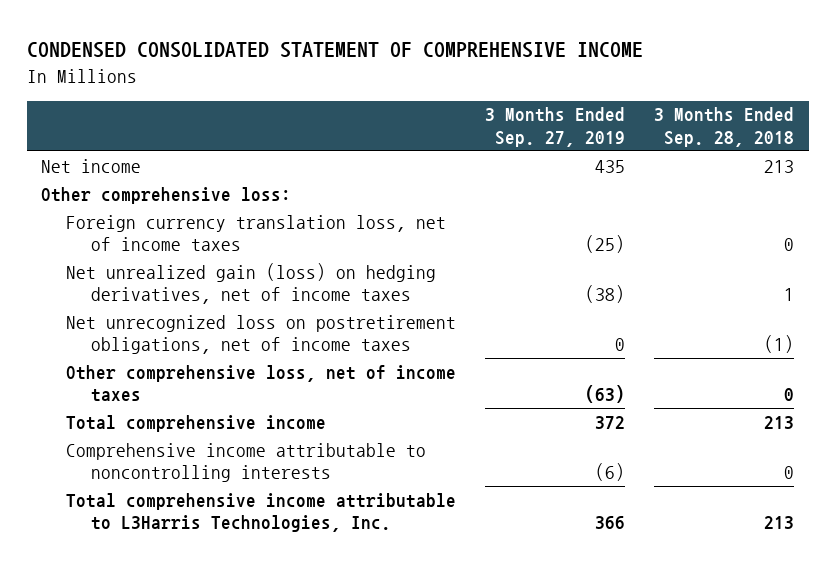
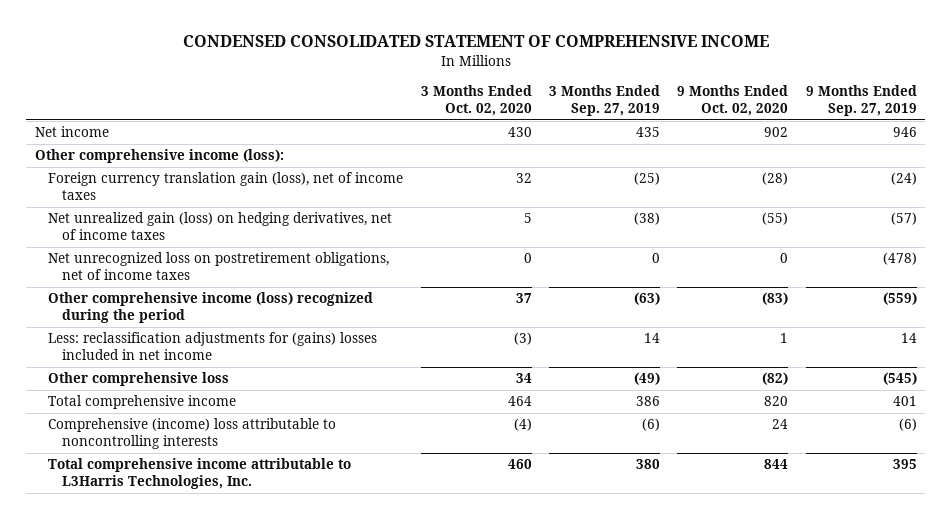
[654,107,795,147] 3 Months Ended Sep. 28, 2018 -> none
none -> [420,85,532,117] 3 Months Ended Oct. 02, 2020
none -> [677,85,789,117] 9 Months Ended Oct. 02, 2020
none -> [805,85,917,117] 9 Months Ended Sep. 27, 2019
[41,186,292,204] Other comprehensive loss: -> [34,149,284,164] Other comprehensive income (loss):
[65,214,446,252] Foreign currency translation loss, net of income taxes -> [48,172,404,201] Foreign currency translation gain (loss), net of income taxes
none -> [48,292,374,324] Other comprehensive income (loss) recognized during the period
none -> [48,332,378,361] Less: reclassification adjustments for (gains) losses included in net income
[65,364,456,403] Other comprehensive loss, net of income taxes -> [48,372,230,387] Other comprehensive loss
[585,385,626,404] (63) -> [634,372,661,386] (49)
[595,415,626,429] 372 -> [636,396,661,407] 386
[65,442,426,483] Comprehensive income attributable to noncontrolling interests -> [48,418,337,450] Comprehensive (income) loss attributable to noncontrolling interests
[595,516,626,530] 366 -> [636,459,661,470] 380

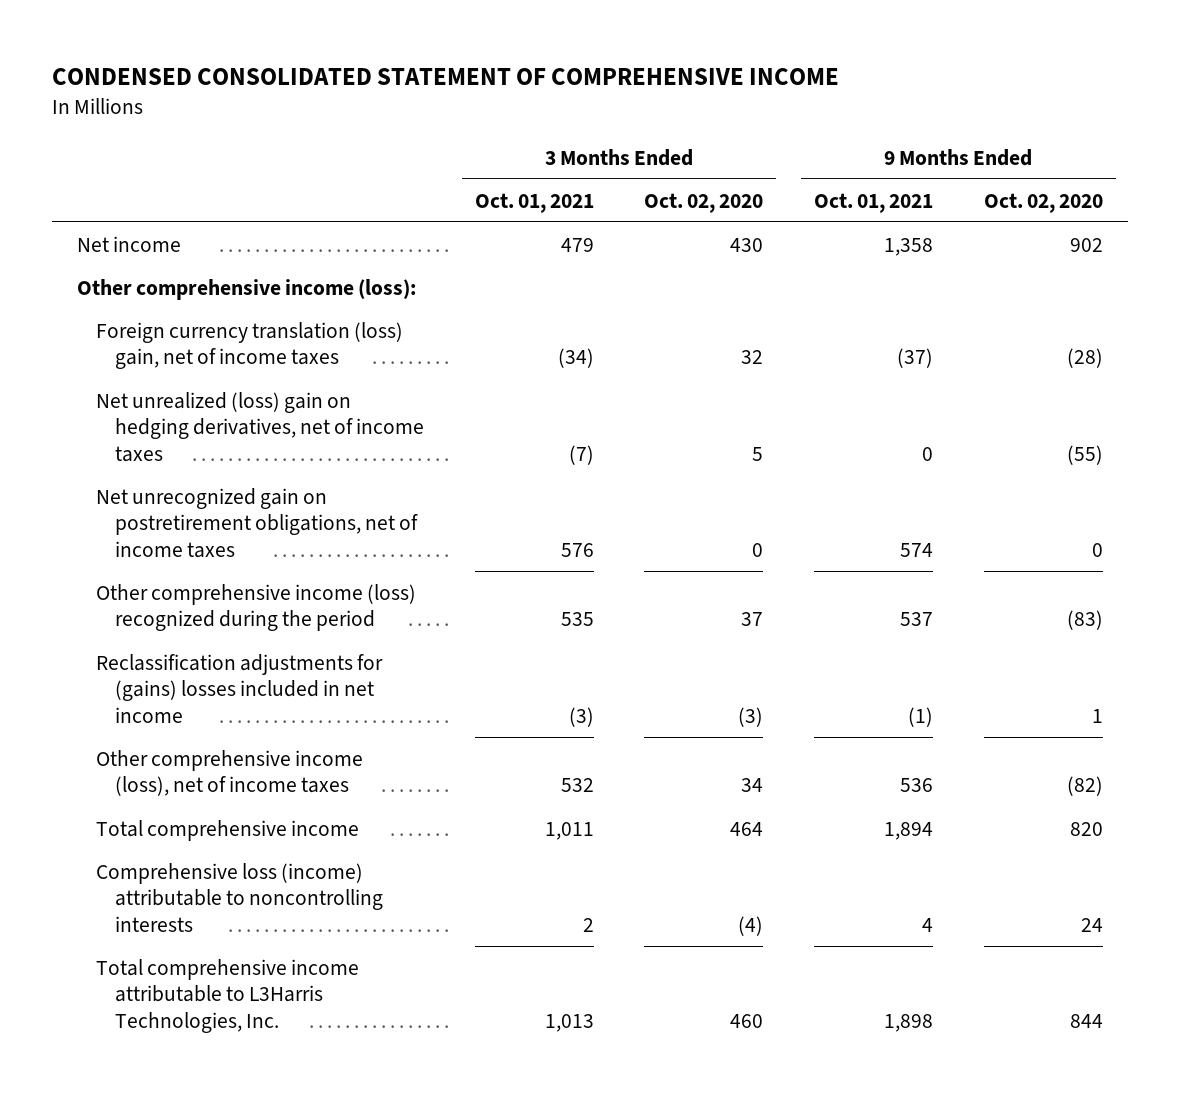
[549,85,661,117] 3 Months Ended Sep. 27, 2019 -> none
[805,85,917,117] 9 Months Ended Sep. 27, 2019 -> none
none -> [474,192,594,213] Oct. 01, 2021
none -> [814,192,934,213] Oct. 01, 2021
[48,172,404,201] Foreign currency translation gain (loss), net of income taxes -> [95,321,403,370] Foreign currency translation (loss) gain, net of income taxes
[48,212,393,241] Net unrealized gain (loss) on hedging derivatives, net of income taxes -> [95,391,424,463] Net unrealized (loss) gain on hedging derivatives, net of income taxes
[48,252,390,281] Net unrecognized loss on postretirement obligations, net of income taxes -> [95,487,418,559] Net unrecognized gain on postretirement obligations, net of income taxes
[48,332,378,361] Less: reclassification adjustments for (gains) losses included in net income -> [95,653,383,724] Reclassification adjustments for (gains) losses included in net income
[48,372,230,387] Other comprehensive loss -> [95,749,363,797] Other comprehensive income (loss), net of income taxes
[48,418,337,450] Comprehensive (income) loss attributable to noncontrolling interests -> [95,862,383,933] Comprehensive loss (income) attributable to noncontrolling interests

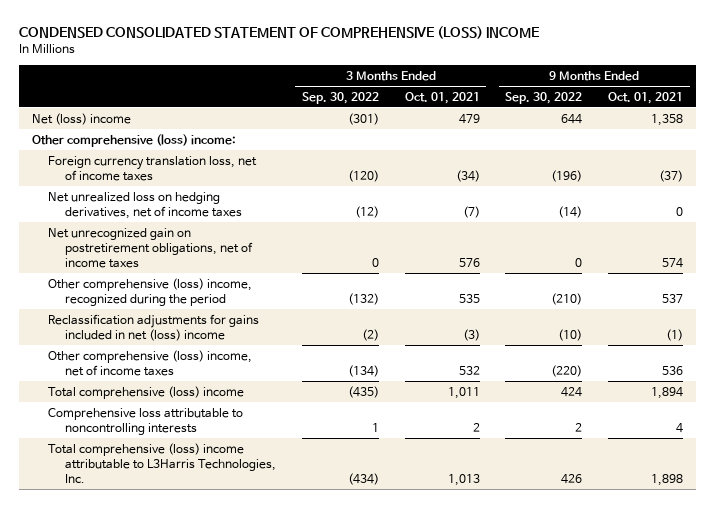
[51,68,839,86] CONDENSED CONSOLIDATED STATEMENT OF COMPREHENSIVE INCOME -> [18,26,539,40] CONDENSED CONSOLIDATED STATEMENT OF COMPREHENSIVE (LOSS) INCOME
[644,192,764,213] Oct. 02, 2020 -> none
[983,192,1103,213] Oct. 02, 2020 -> none
none -> [301,91,379,104] Sep. 30, 2022
none -> [505,91,583,104] Sep. 30, 2022
[77,235,182,252] Net income -> [31,112,131,125] Net (loss) income
[77,278,417,300] Other comprehensive income (loss): -> [31,133,236,147] Other comprehensive (loss) income:
[95,321,403,370] Foreign currency translation (loss) gain, net of income taxes -> [48,155,258,182] Foreign currency translation loss, net of income taxes
[95,391,424,463] Net unrealized (loss) gain on hedging derivatives, net of income taxes -> [48,191,242,220] Net unrealized loss on hedging derivatives, net of income taxes
[95,583,416,632] Other comprehensive income (loss) recognized during the period -> [48,277,253,307] Other comprehensive (loss) income, recognized during the period
[95,653,383,724] Reclassification adjustments for (gains) losses included in net income -> [48,313,260,342] Reclassification adjustments for gains included in net (loss) income
[95,749,363,797] Other comprehensive income (loss), net of income taxes -> [48,349,253,377] Other comprehensive (loss) income, net of income taxes
[95,819,359,841] Total comprehensive income -> [48,385,245,399] Total comprehensive (loss) income
[95,862,383,933] Comprehensive loss (income) attributable to noncontrolling interests -> [48,407,244,436] Comprehensive loss attributable to noncontrolling interests
[95,958,359,1034] Total comprehensive income attributable to L3Harris Technologies, Inc. -> [48,442,276,485] Total comprehensive (loss) income attributable to L3Harris Technologies, Inc.

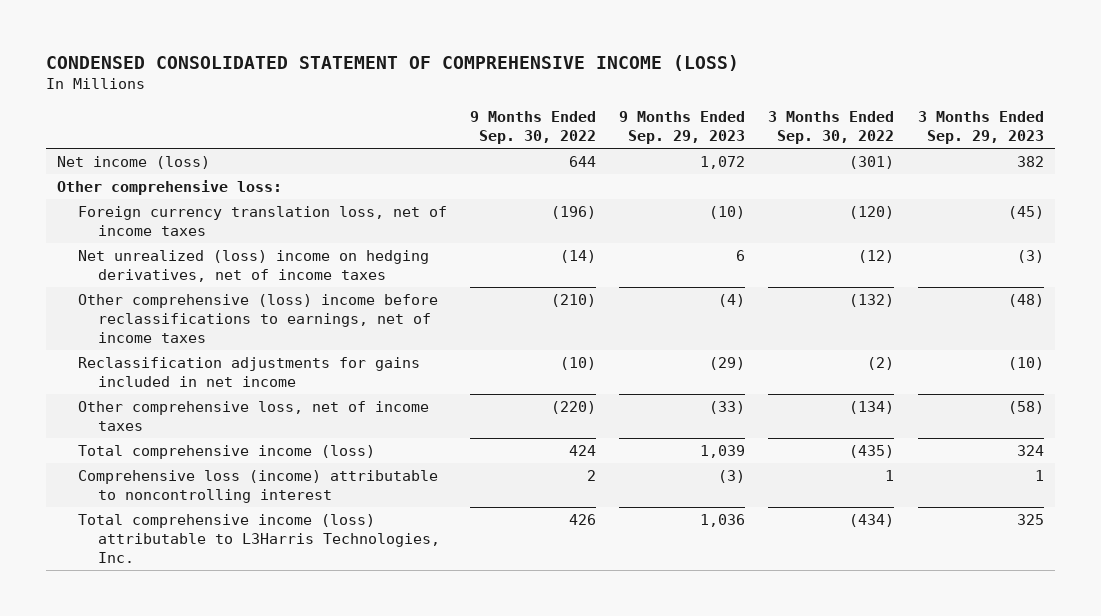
[18,26,539,40] CONDENSED CONSOLIDATED STATEMENT OF COMPREHENSIVE (LOSS) INCOME -> [45,55,739,72] CONDENSED CONSOLIDATED STATEMENT OF COMPREHENSIVE INCOME (LOSS)
[404,91,480,104] Oct. 01, 2021 -> none
[608,91,684,104] Oct. 01, 2021 -> none
none -> [619,111,746,145] 9 Months Ended Sep. 29, 2023
none -> [917,111,1044,145] 3 Months Ended Sep. 29, 2023
[31,112,131,125] Net (loss) income -> [57,155,211,169] Net income (loss)
[31,133,236,147] Other comprehensive (loss) income: -> [57,179,283,195] Other comprehensive loss:
[48,227,253,269] Net unrecognized gain on postretirement obligations, net of income taxes -> none
[48,191,242,220] Net unrealized loss on hedging derivatives, net of income taxes -> [77,249,429,283] Net unrealized (loss) income on hedging derivatives, net of income taxes
[48,277,253,307] Other comprehensive (loss) income, recognized during the period -> [77,293,438,344] Other comprehensive (loss) income before reclassifications to earnings, net of income taxes
[48,313,260,342] Reclassification adjustments for gains included in net (loss) income -> [77,356,420,388] Reclassification adjustments for gains included in net income
[48,349,253,377] Other comprehensive (loss) income, net of income taxes -> [77,400,429,432] Other comprehensive loss, net of income taxes
[48,385,245,399] Total comprehensive (loss) income -> [77,444,375,459] Total comprehensive income (loss)
[48,407,244,436] Comprehensive loss attributable to noncontrolling interests -> [77,469,438,504] Comprehensive loss (income) attributable to noncontrolling interest
[48,442,276,485] Total comprehensive (loss) income attributable to L3Harris Technologies, Inc. -> [77,513,441,564] Total comprehensive income (loss) attributable to L3Harris Technologies, Inc.

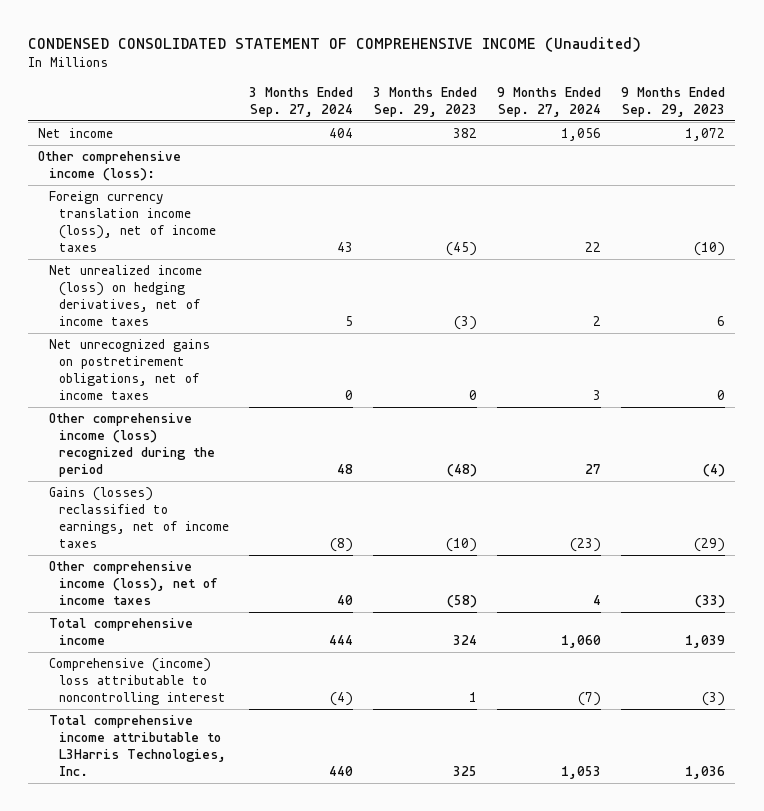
[45,55,739,72] CONDENSED CONSOLIDATED STATEMENT OF COMPREHENSIVE INCOME (LOSS) -> [28,37,642,53] CONDENSED CONSOLIDATED STATEMENT OF COMPREHENSIVE INCOME (Unaudited)
[470,111,597,145] 9 Months Ended Sep. 30, 2022 -> none
[768,111,895,145] 3 Months Ended Sep. 30, 2022 -> none
none -> [249,86,354,117] 3 Months Ended Sep. 27, 2024
none -> [497,86,602,117] 9 Months Ended Sep. 27, 2024
[57,155,211,169] Net income (loss) -> [38,128,114,139] Net income
[57,179,283,195] Other comprehensive loss: -> [38,151,182,181] Other comprehensive income (loss):
[77,205,447,237] Foreign currency translation loss, net of income taxes -> [48,191,217,252] Foreign currency translation income (loss), net of income taxes
[77,249,429,283] Net unrealized (loss) income on hedging derivatives, net of income taxes -> [48,265,202,326] Net unrealized income (loss) on hedging derivatives, net of income taxes
none -> [48,339,210,400] Net unrecognized gains on postretirement obligations, net of income taxes
[77,293,438,344] Other comprehensive (loss) income before reclassifications to earnings, net of income taxes -> [48,413,216,477] Other comprehensive income (loss) recognized during the period
[77,356,420,388] Reclassification adjustments for gains included in net income -> [48,487,230,548] Gains (losses) reclassified to earnings, net of income taxes
[77,400,429,432] Other comprehensive loss, net of income taxes -> [48,561,218,605] Other comprehensive income (loss), net of income taxes
[77,444,375,459] Total comprehensive income (loss) -> [48,618,193,645] Total comprehensive income
[77,469,438,504] Comprehensive loss (income) attributable to noncontrolling interest -> [48,658,227,705] Comprehensive (income) loss attributable to noncontrolling interest
[77,513,441,564] Total comprehensive income (loss) attributable to L3Harris Technologies, Inc. -> [48,715,227,776] Total comprehensive income attributable to L3Harris Technologies, Inc.

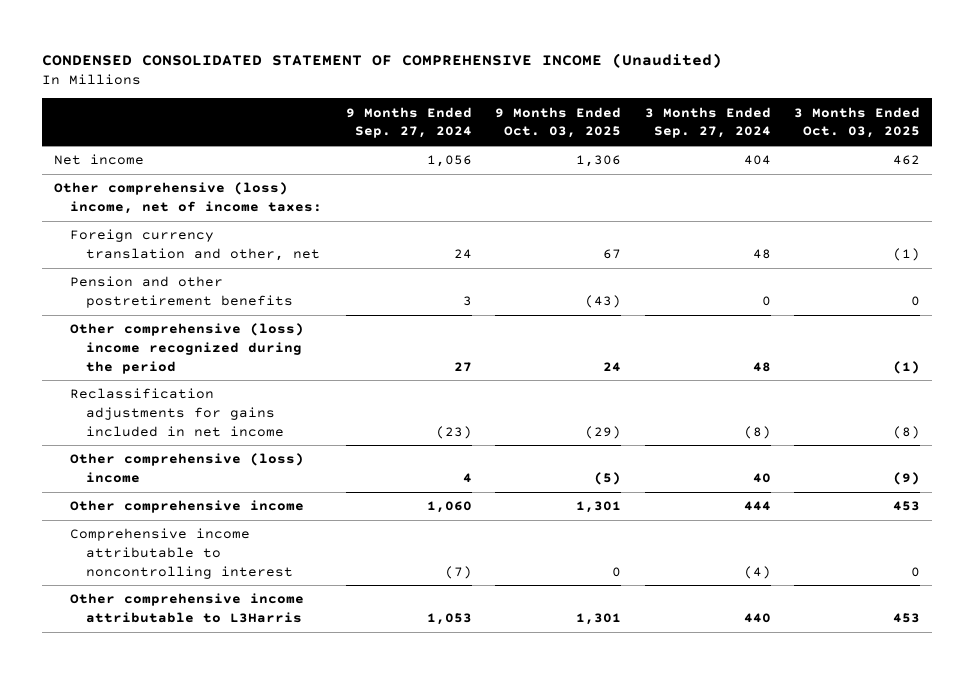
[373,86,478,117] 3 Months Ended Sep. 29, 2023 -> none
[621,86,726,117] 9 Months Ended Sep. 29, 2023 -> none
none -> [495,106,622,139] 9 Months Ended Oct. 03, 2025
none -> [794,106,921,139] 3 Months Ended Oct. 03, 2025
[48,265,202,326] Net unrealized income (loss) on hedging derivatives, net of income taxes -> none
[38,151,182,181] Other comprehensive income (loss): -> [54,182,322,214] Other comprehensive (loss) income, net of income taxes:
[48,191,217,252] Foreign currency translation income (loss), net of income taxes -> [69,229,320,261] Foreign currency translation and other, net
[337,241,354,252] 43 -> [752,248,771,259] 48
[585,241,602,252] 22 -> [453,248,472,259] 24
[48,339,210,400] Net unrecognized gains on postretirement obligations, net of income taxes -> [69,276,293,308] Pension and other postretirement benefits
[48,413,216,477] Other comprehensive income (loss) recognized during the period -> [69,323,304,374] Other comprehensive (loss) income recognized during the period
[48,487,230,548] Gains (losses) reclassified to earnings, net of income taxes -> [69,388,284,437] Reclassification adjustments for gains included in net income
[48,561,218,605] Other comprehensive income (loss), net of income taxes -> [69,453,304,483] Other comprehensive (loss) income
[48,618,193,645] Total comprehensive income -> [69,500,304,514] Other comprehensive income
[48,658,227,705] Comprehensive (income) loss attributable to noncontrolling interest -> [69,528,293,579] Comprehensive income attributable to noncontrolling interest
[48,715,227,776] Total comprehensive income attributable to L3Harris Technologies, Inc. -> [69,593,304,623] Other comprehensive income attributable to L3Harris

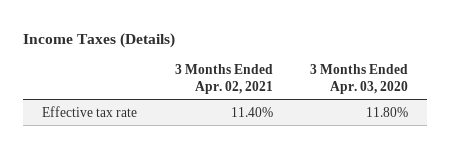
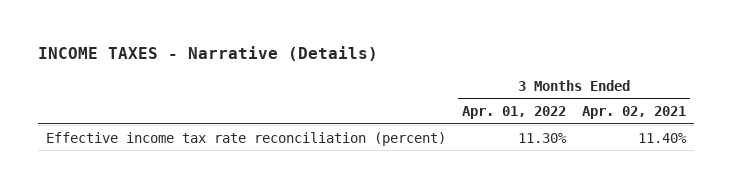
[23,32,176,48] Income Taxes (Details) -> [38,46,379,62] INCOME TAXES - Narrative (Details)
[310,64,409,95] 3 Months Ended Apr. 03, 2020 -> none
none -> [462,106,567,120] Apr. 01, 2022
[41,105,137,117] Effective tax rate -> [46,131,447,146] Effective income tax rate reconciliation (percent)

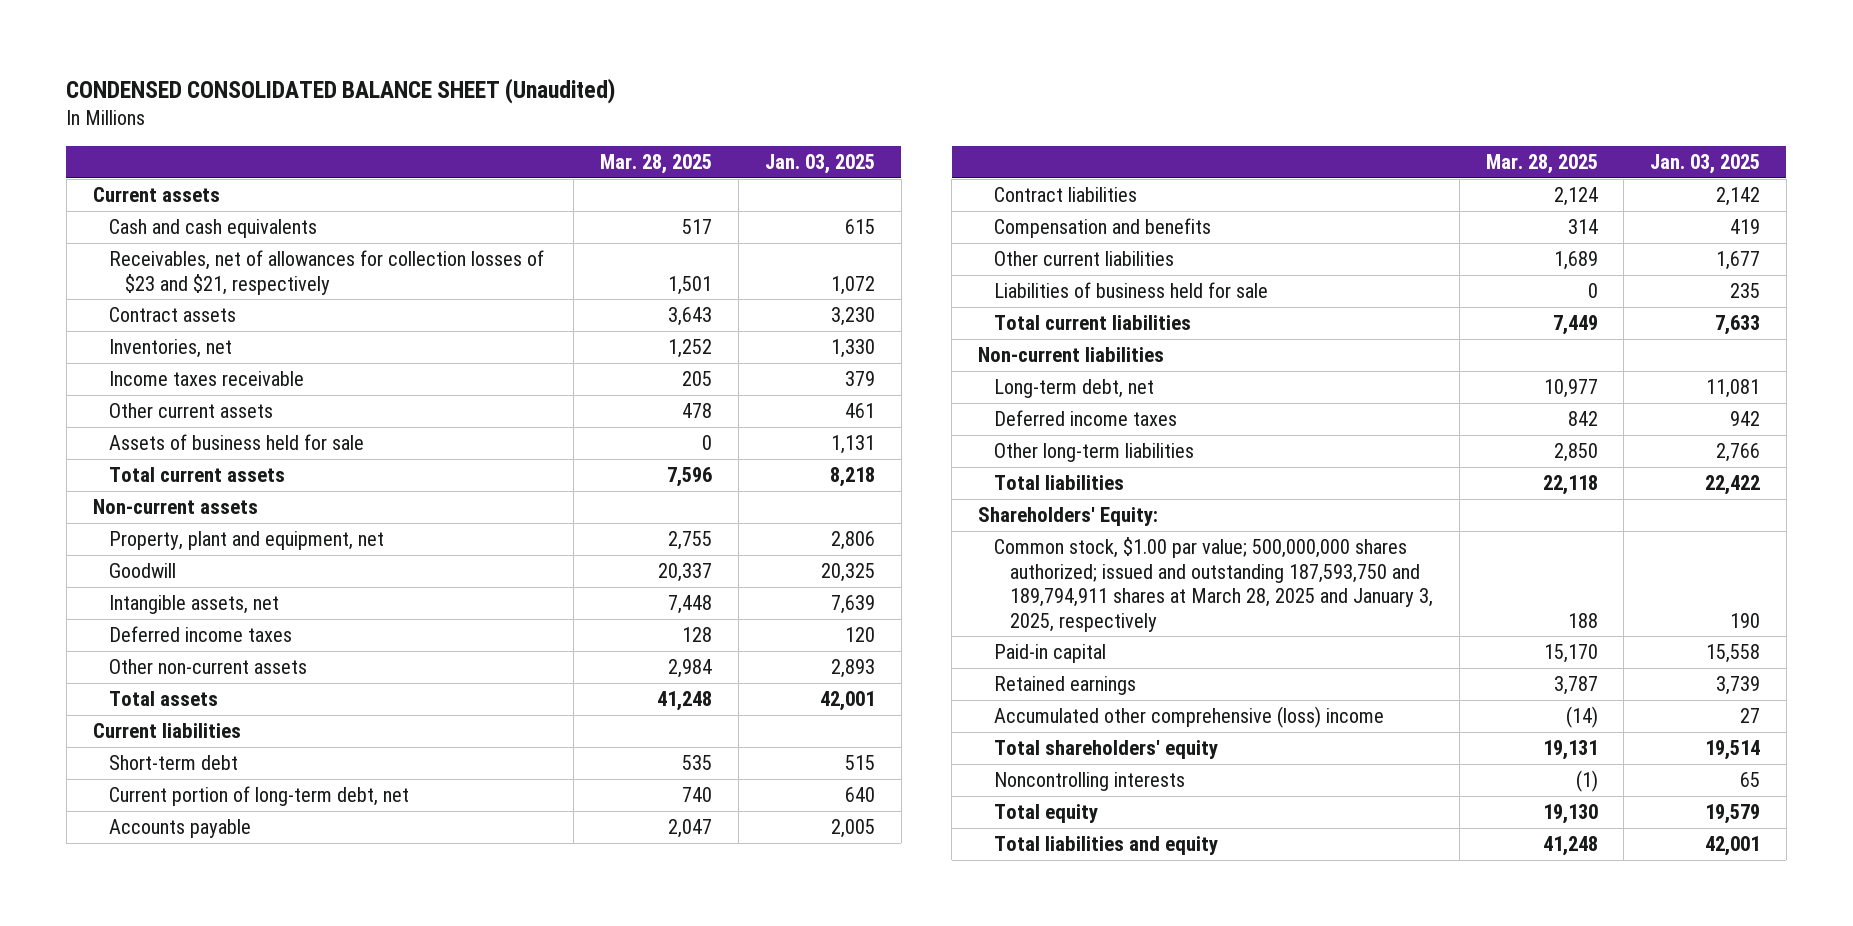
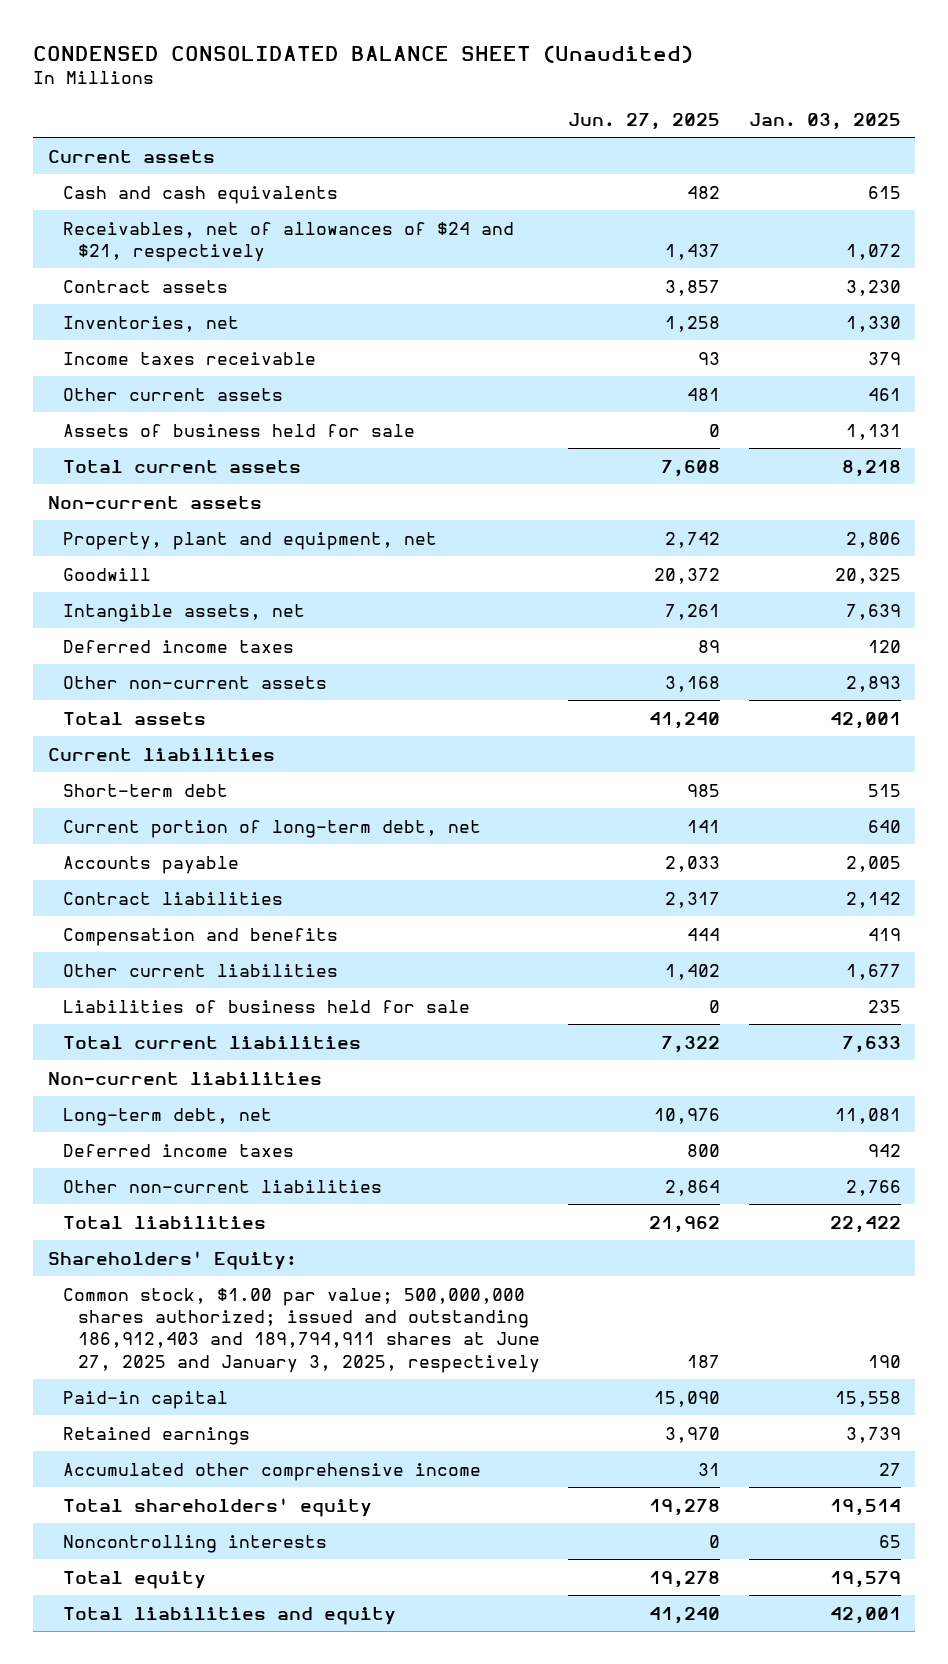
[600,153,713,174] Mar. 28, 2025 -> none
none -> [568,113,721,131] Jun. 27, 2025
[108,250,544,295] Receivables, net of allowances for collection losses of $23 and $21, respectively -> [62,221,514,262] Receivables, net of allowances of $24 and $21, respectively
[994,443,1195,463] Other long-term liabilities -> [62,1179,382,1193] Other non-current liabilities
[994,537,1434,632] Common stock, $1.00 par value; 500,000,000 shares authorized; issued and outstanding 187,593,750 and 189,794,911 shares at March 28, 2025 and January 3, 2025, respectively -> [62,1287,540,1373] Common stock, $1.00 par value; 500,000,000 shares authorized; issued and outstanding 186,912,403 and 189,794,911 shares at June 27, 2025 and January 3, 2025, respectively
[994,706,1385,729] Accumulated other comprehensive (loss) income -> [62,1462,481,1481] Accumulated other comprehensive income

